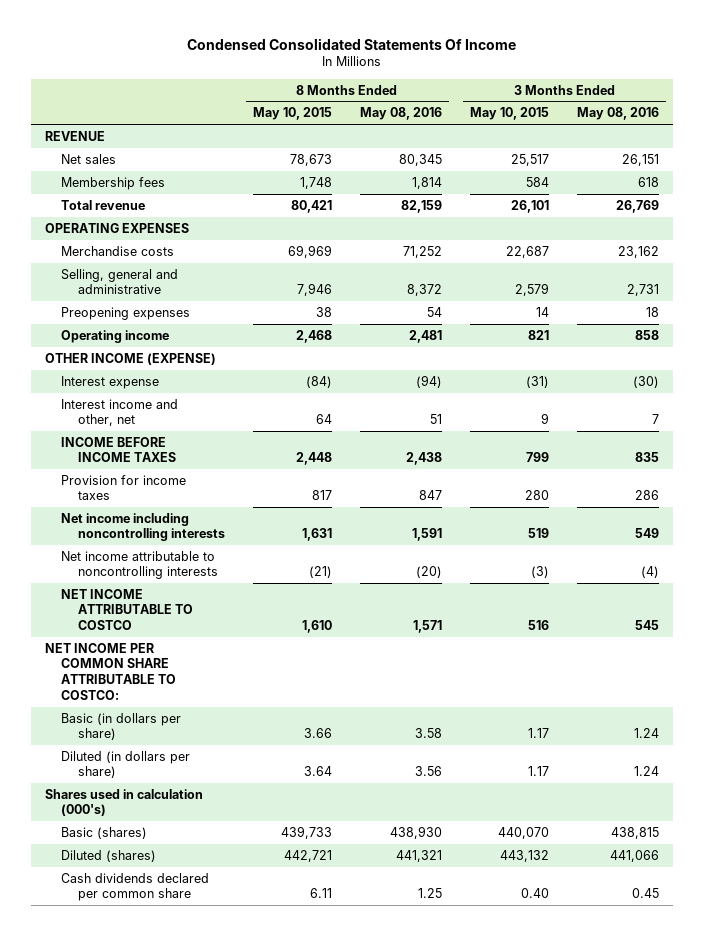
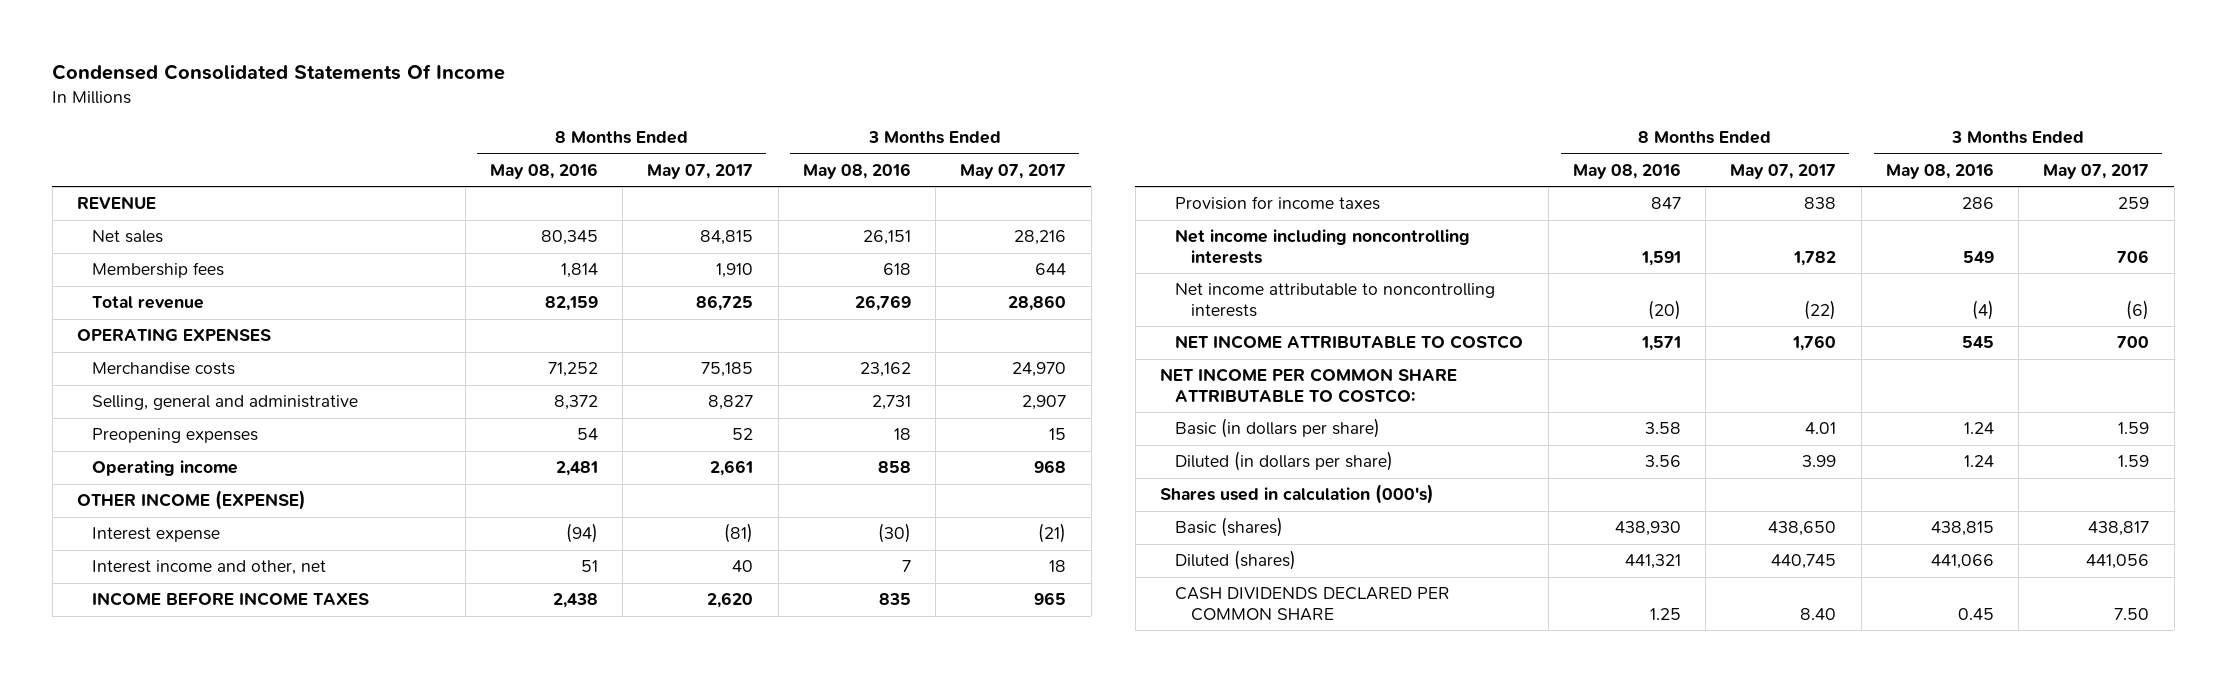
[252,107,332,121] May 10, 2015 -> none
[470,107,550,121] May 10, 2015 -> none
none -> [647,163,754,179] May 07, 2017
none -> [960,163,1067,179] May 07, 2017
[61,872,210,902] Cash dividends declared per common share -> [1175,587,1451,621] CASH DIVIDENDS DECLARED PER COMMON SHARE

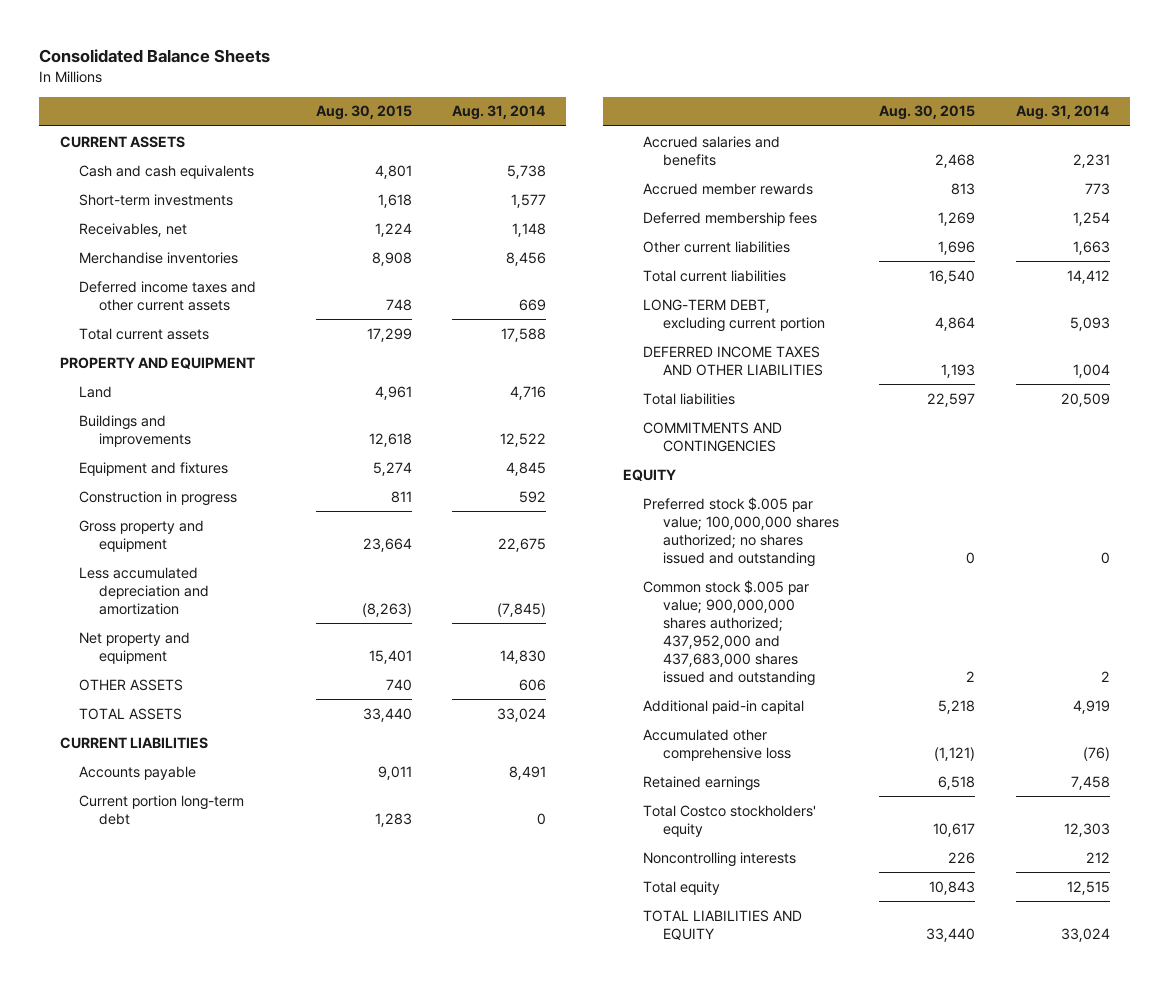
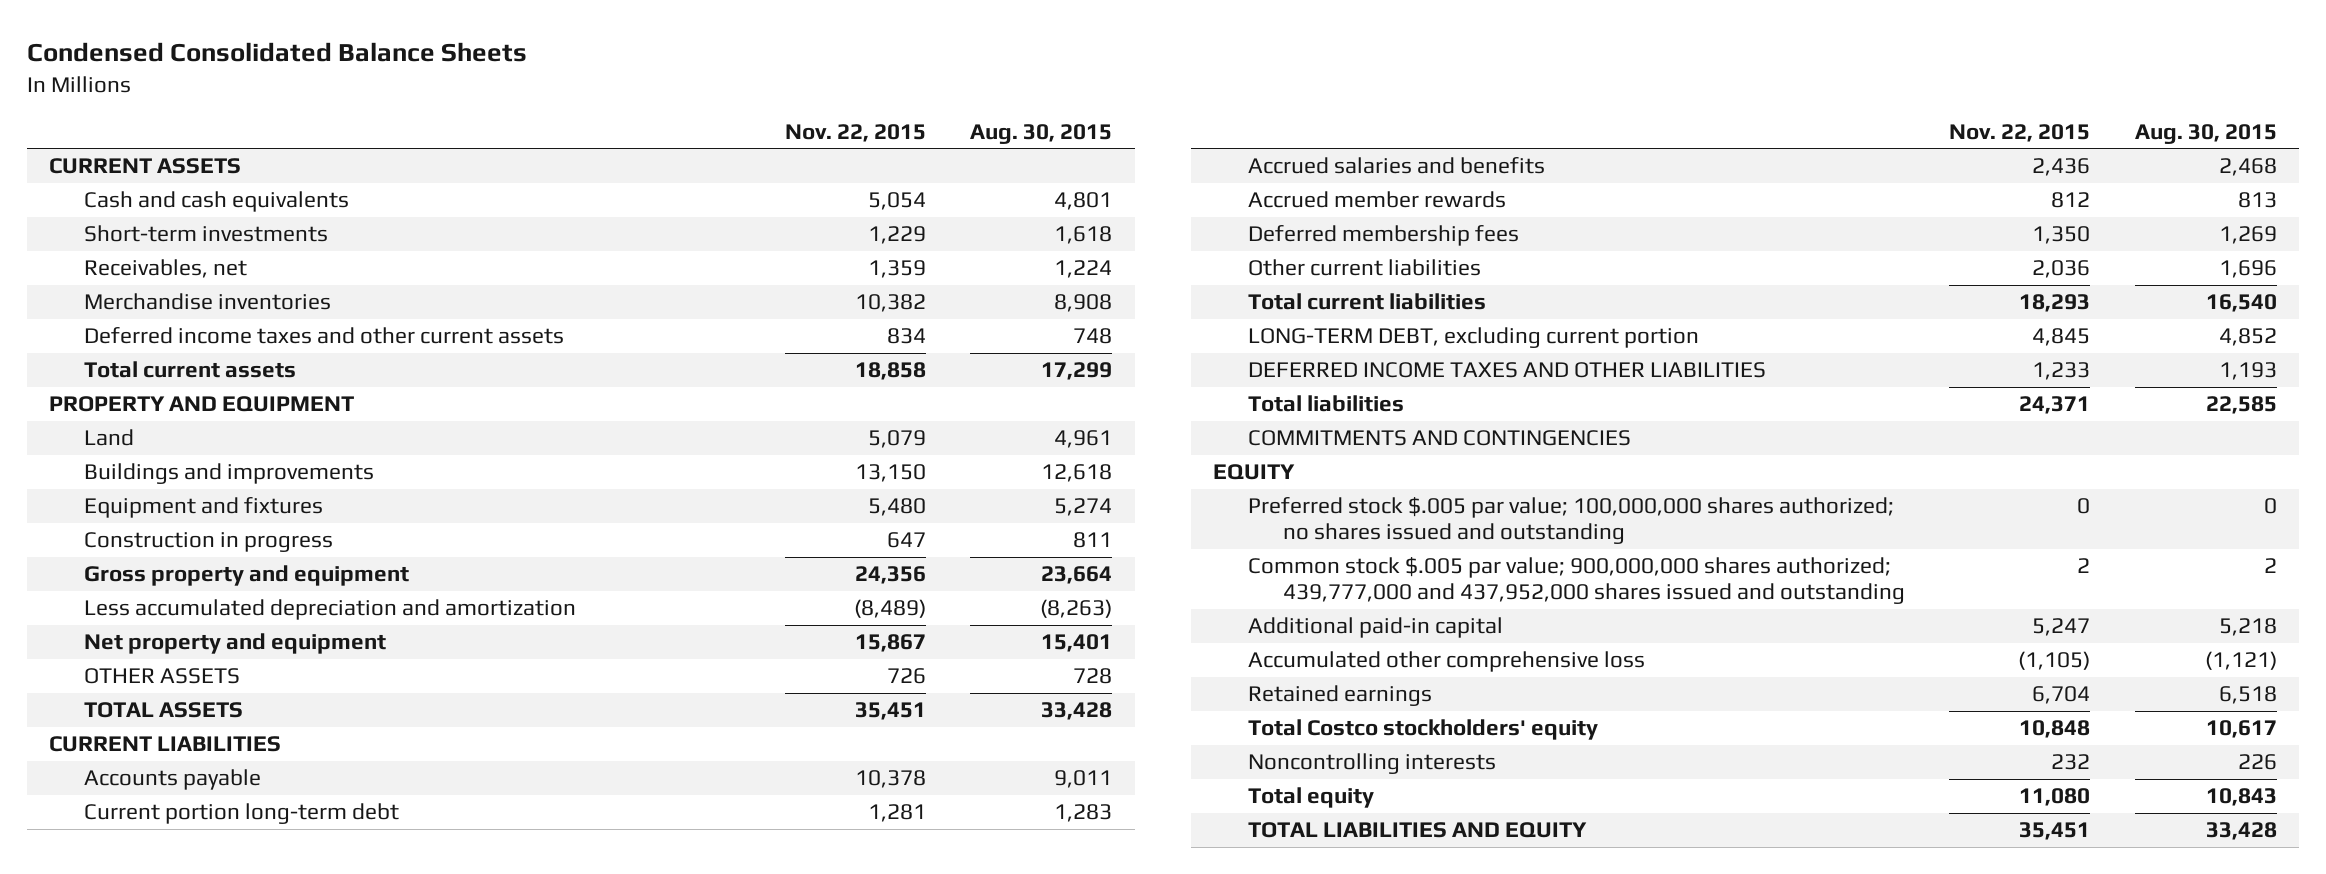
[39,49,271,64] Consolidated Balance Sheets -> [26,42,527,63] Condensed Consolidated Balance Sheets
[452,105,547,121] Aug. 31, 2014 -> none
none -> [784,123,926,142] Nov. 22, 2015
[385,678,412,691] 740 -> [1073,668,1113,685] 728
[362,707,412,722] 33,440 -> [1041,702,1113,721] 33,428
[935,316,976,331] 4,864 -> [2218,328,2277,347] 4,852
[927,392,976,407] 22,597 -> [2205,396,2277,415] 22,585
[643,579,815,687] Common stock $.005 par value; 900,000,000 shares authorized; 437,952,000 and 437,683,000 shares issued and outstanding -> [1247,557,1905,605] Common stock $.005 par value; 900,000,000 shares authorized; 439,777,000 and 437,952,000 shares issued and outstanding
[926,927,976,942] 33,440 -> [2205,822,2277,841] 33,428

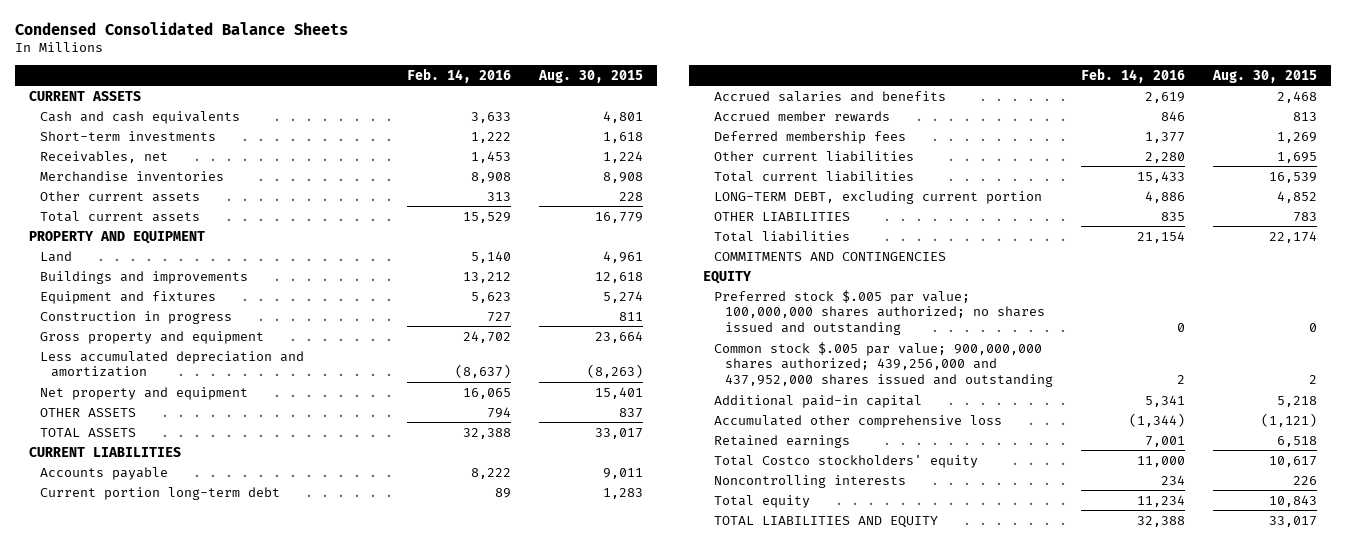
[784,123,926,142] Nov. 22, 2015 -> none
none -> [406,67,511,83] Feb. 14, 2016
[83,327,564,345] Deferred income taxes and other current assets -> none
none -> [39,190,200,202] Other current assets
[1041,362,1113,381] 17,299 -> [594,211,643,223] 16,779
[1073,668,1113,685] 728 -> [618,407,643,418] 837
[1041,702,1113,721] 33,428 -> [594,427,643,439] 33,017
[2218,260,2277,279] 1,696 -> [1277,151,1318,163] 1,695
[2205,294,2277,313] 16,540 -> [1269,171,1318,183] 16,539
[1247,362,1766,379] DEFERRED INCOME TAXES AND OTHER LIABILITIES -> none
none -> [714,211,851,221] OTHER LIABILITIES
[2205,396,2277,415] 22,585 -> [1269,230,1318,243] 22,174
[1247,557,1905,605] Common stock $.005 par value; 900,000,000 shares authorized; 439,777,000 and 437,952,000 shares issued and outstanding -> [714,341,1054,388] Common stock $.005 par value; 900,000,000 shares authorized; 439,256,000 and 437,952,000 shares issued and outstanding
[2205,822,2277,841] 33,428 -> [1269,515,1318,527] 33,017

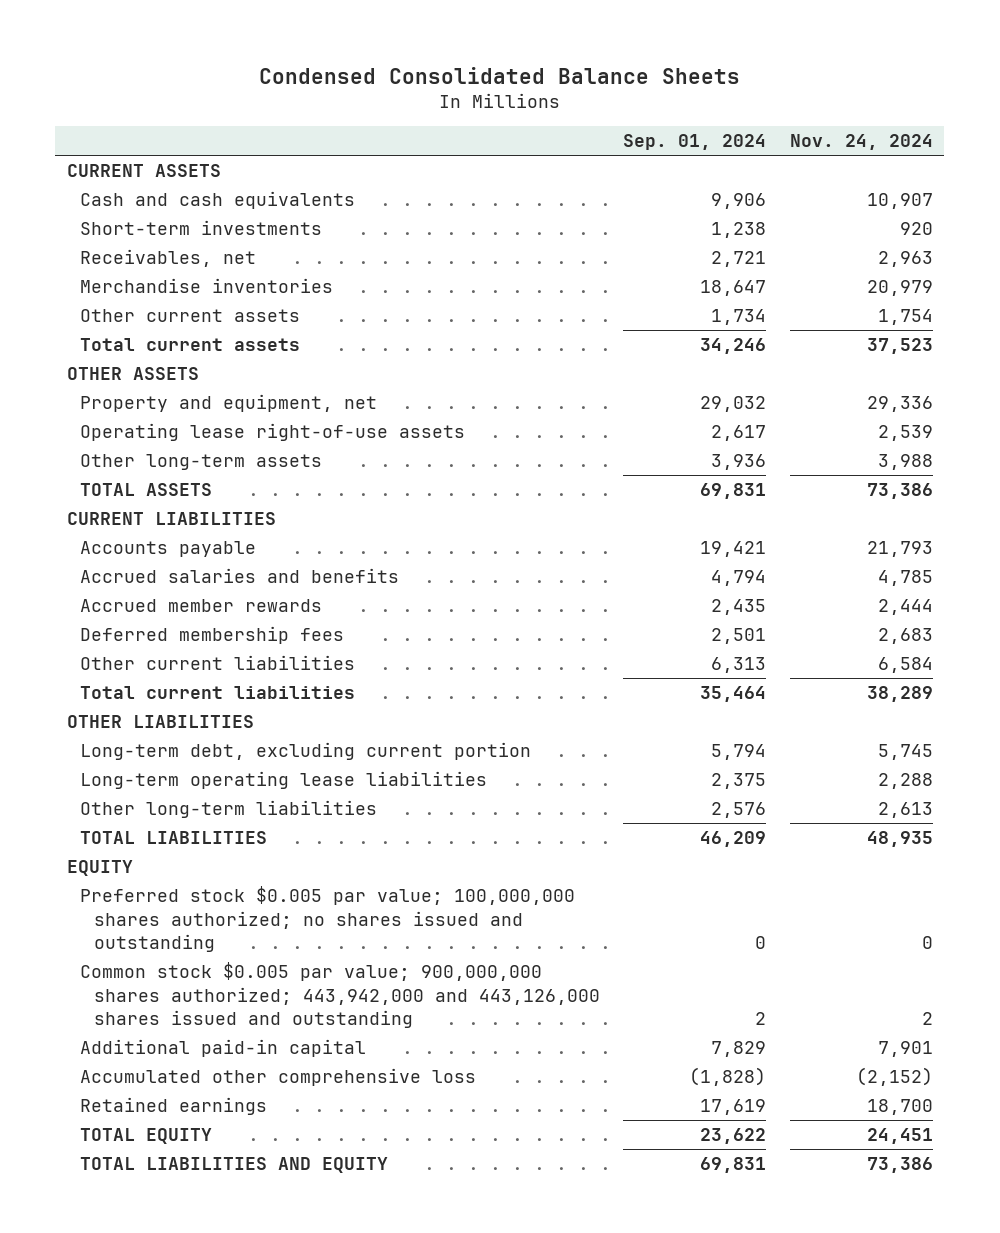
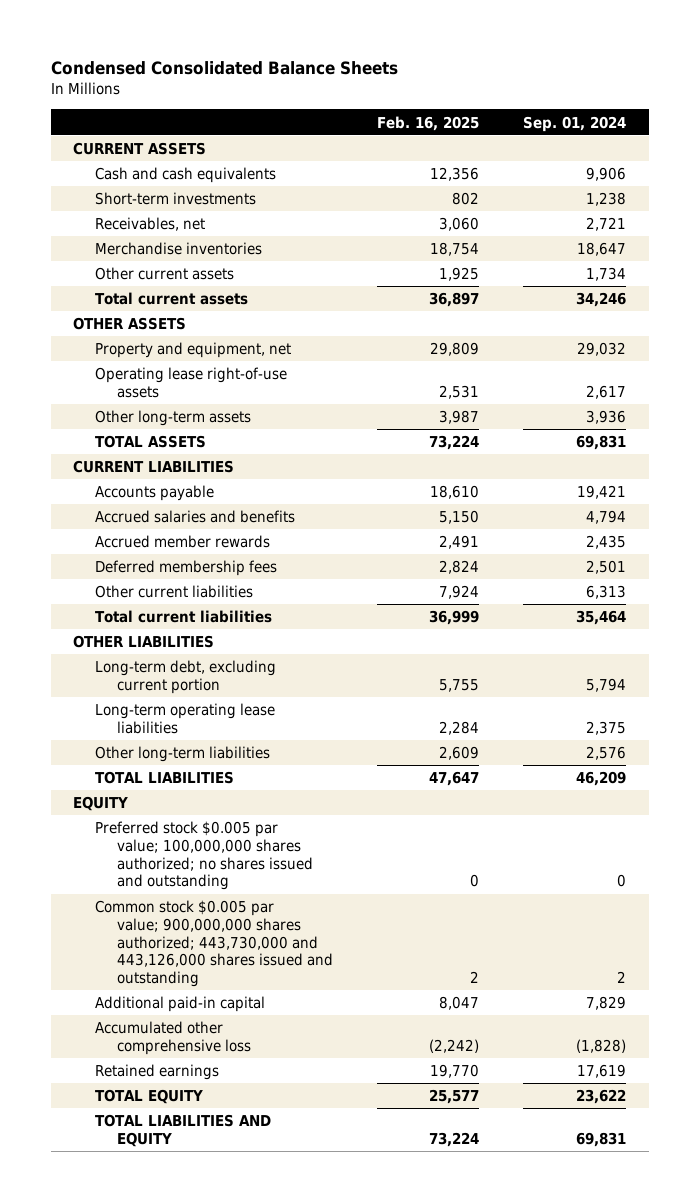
[789,134,933,151] Nov. 24, 2024 -> none
none -> [377,115,480,131] Feb. 16, 2025
[80,962,600,1029] Common stock $0.005 par value; 900,000,000 shares authorized; 443,942,000 and 443,126,000 shares issued and outstanding -> [95,900,334,988] Common stock $0.005 par value; 900,000,000 shares authorized; 443,730,000 and 443,126,000 shares issued and outstanding

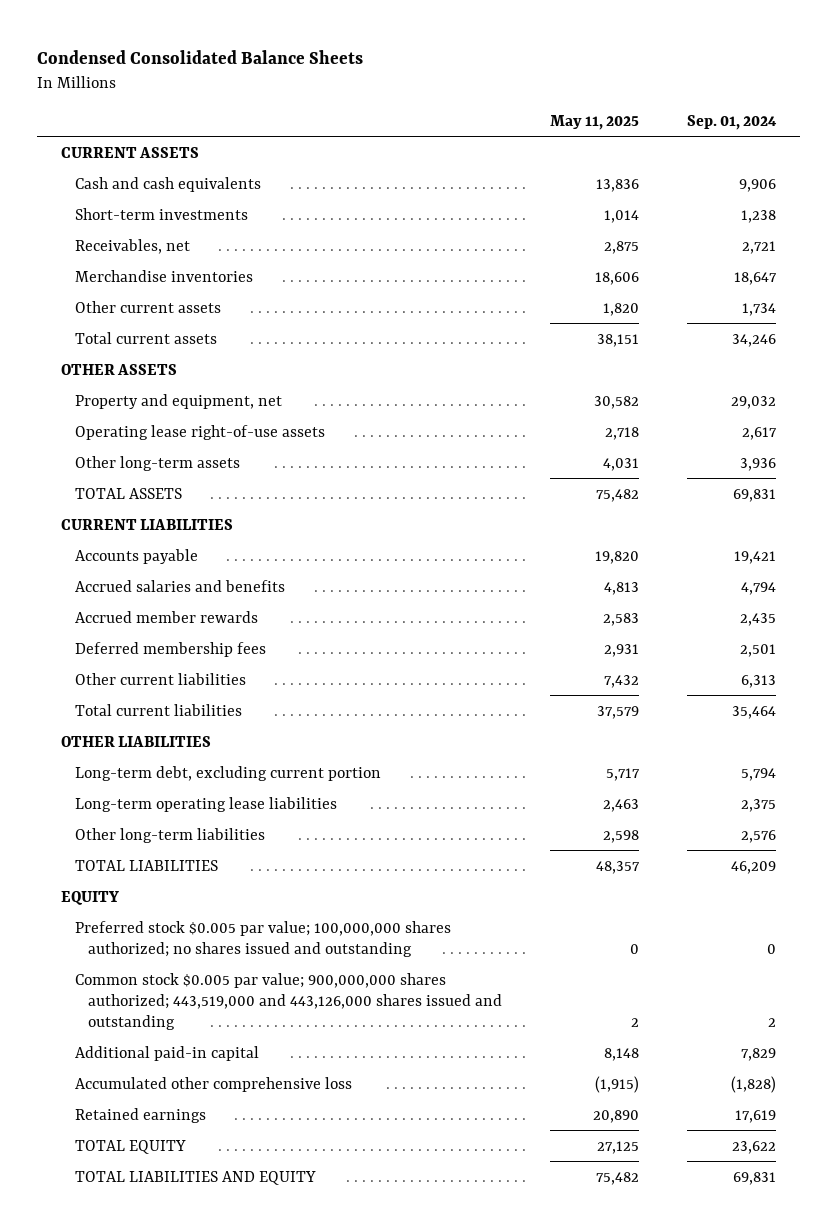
[377,115,480,131] Feb. 16, 2025 -> none
none -> [550,114,640,130] May 11, 2025
[95,900,334,988] Common stock $0.005 par value; 900,000,000 shares authorized; 443,730,000 and 443,126,000 shares issued and outstanding -> [74,972,503,1030] Common stock $0.005 par value; 900,000,000 shares authorized; 443,519,000 and 443,126,000 shares issued and outstanding

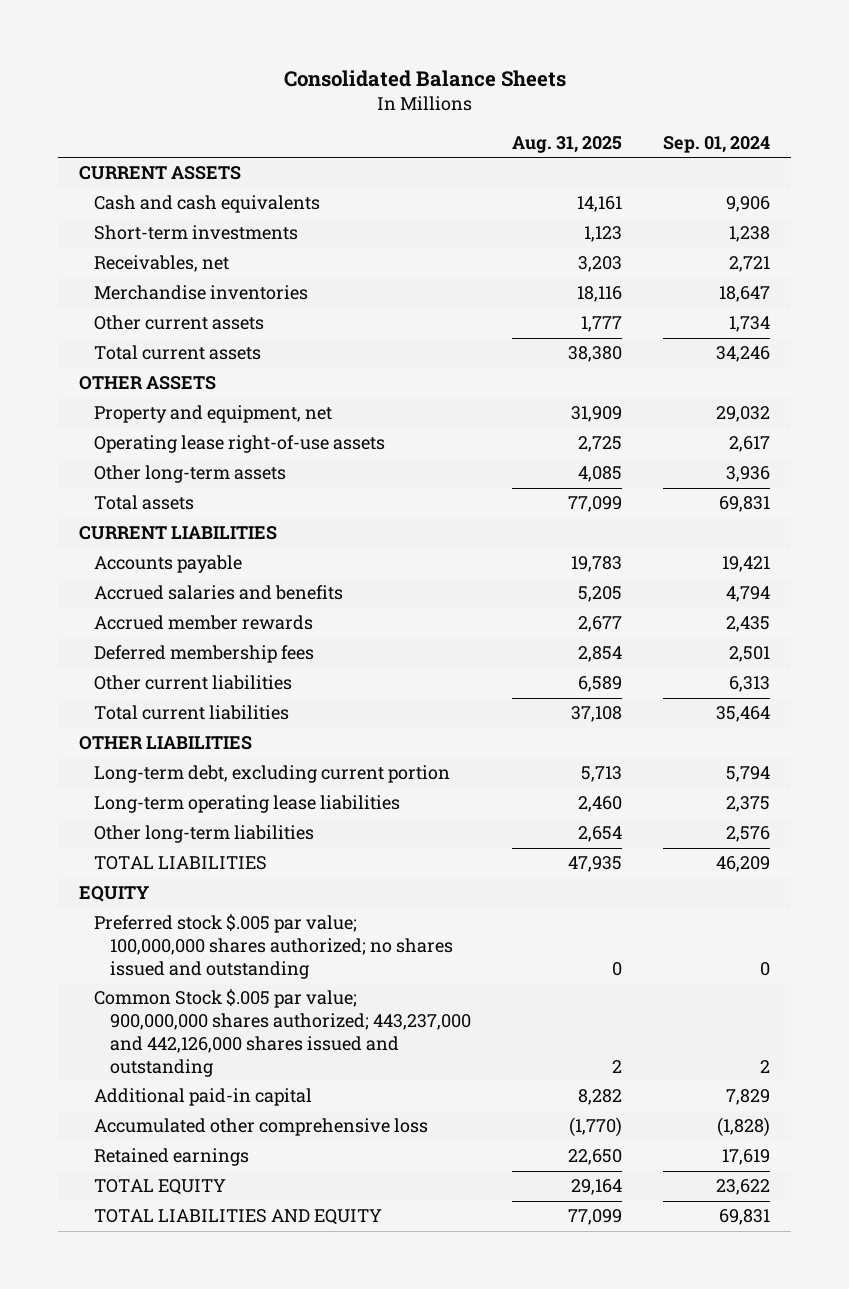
[36,50,363,65] Condensed Consolidated Balance Sheets -> [283,69,566,87] Consolidated Balance Sheets
[550,114,640,130] May 11, 2025 -> none
none -> [511,135,622,153] Aug. 31, 2025
[74,487,182,499] TOTAL ASSETS -> [94,495,195,511] Total assets
[74,920,451,957] Preferred stock $0.005 par value; 100,000,000 shares authorized; no shares issued and outstanding -> [94,914,453,980] Preferred stock $.005 par value; 100,000,000 shares authorized; no shares issued and outstanding
[74,972,503,1030] Common stock $0.005 par value; 900,000,000 shares authorized; 443,519,000 and 443,126,000 shares issued and outstanding -> [94,989,471,1077] Common Stock $.005 par value; 900,000,000 shares authorized; 443,237,000 and 442,126,000 shares issued and outstanding

